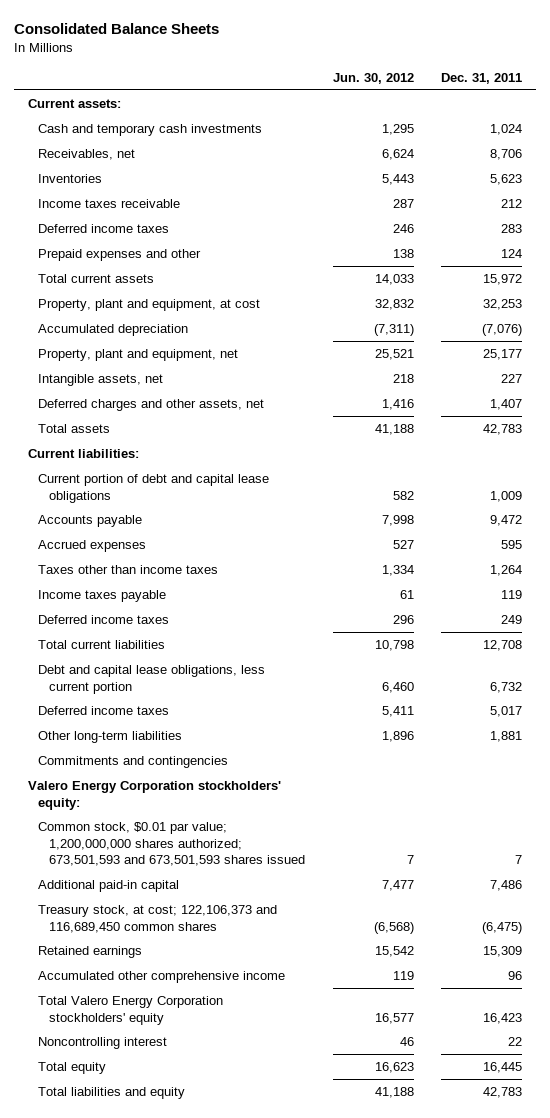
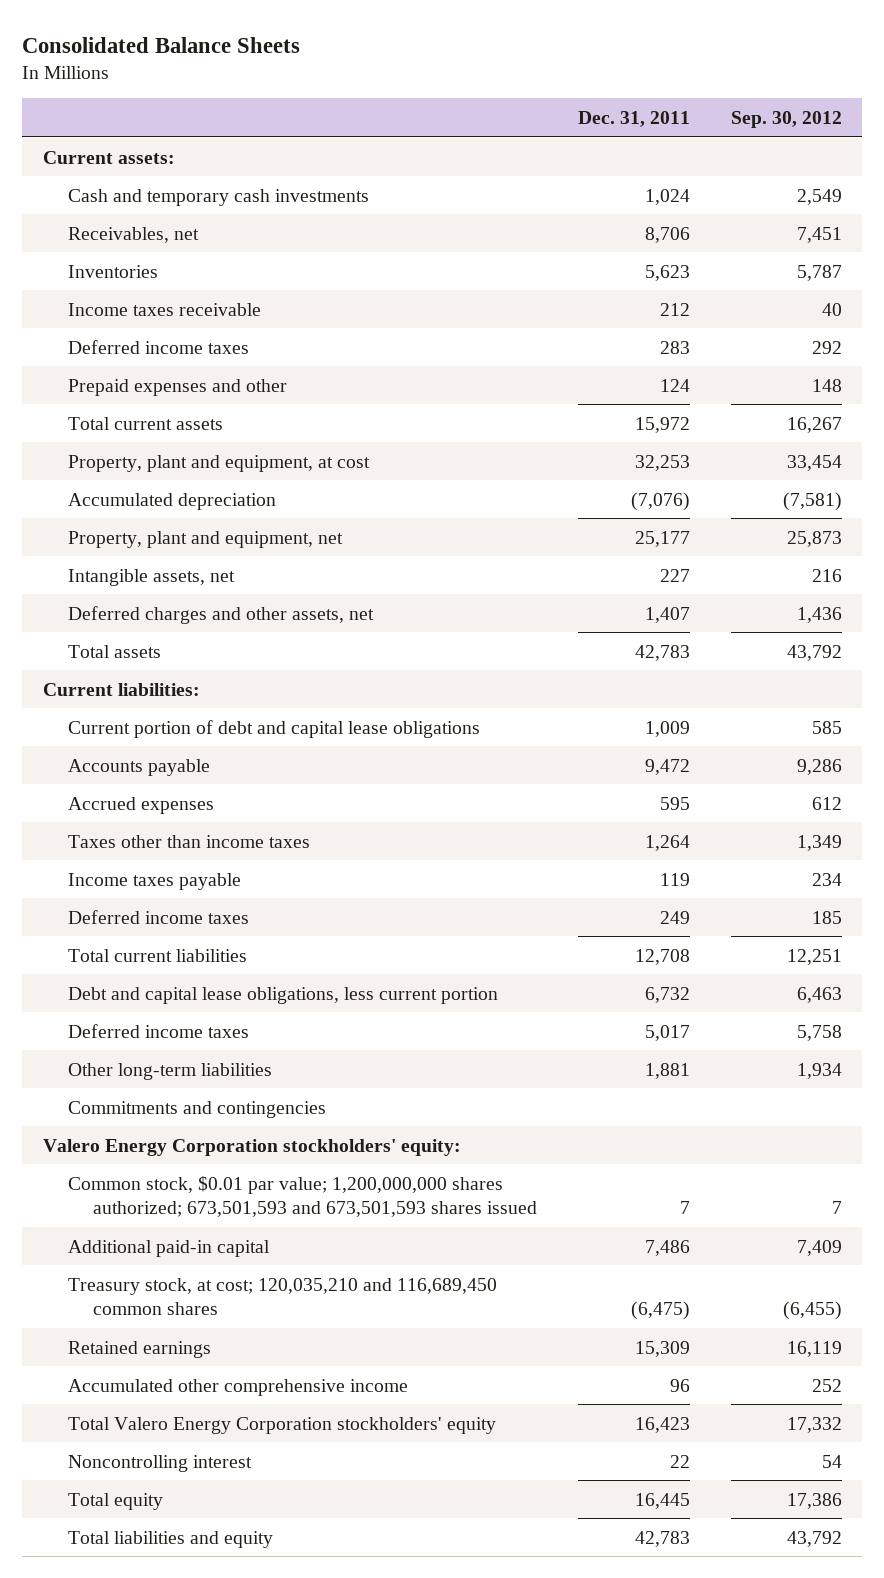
[332,73,414,85] Jun. 30, 2012 -> none
none -> [730,110,842,128] Sep. 30, 2012
[38,904,278,933] Treasury stock, at cost; 122,106,373 and 116,689,450 common shares -> [67,1277,497,1315] Treasury stock, at cost; 120,035,210 and 116,689,450 common shares

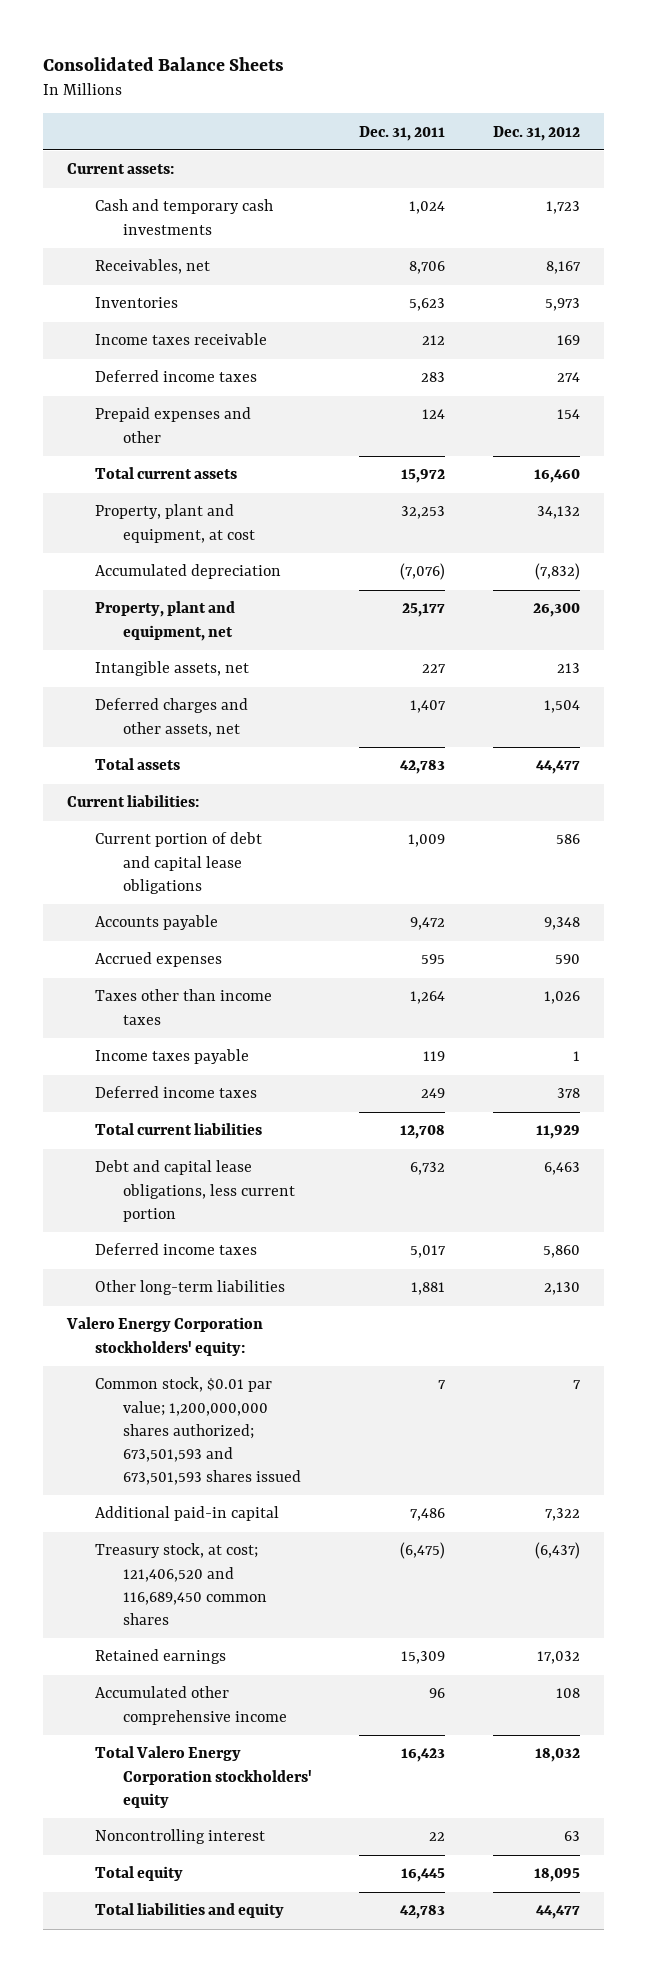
[730,110,842,128] Sep. 30, 2012 -> none
none -> [493,125,581,141] Dec. 31, 2012
[67,1100,326,1118] Commitments and contingencies -> none
[67,1277,497,1315] Treasury stock, at cost; 120,035,210 and 116,689,450 common shares -> [94,1543,267,1625] Treasury stock, at cost; 121,406,520 and 116,689,450 common shares

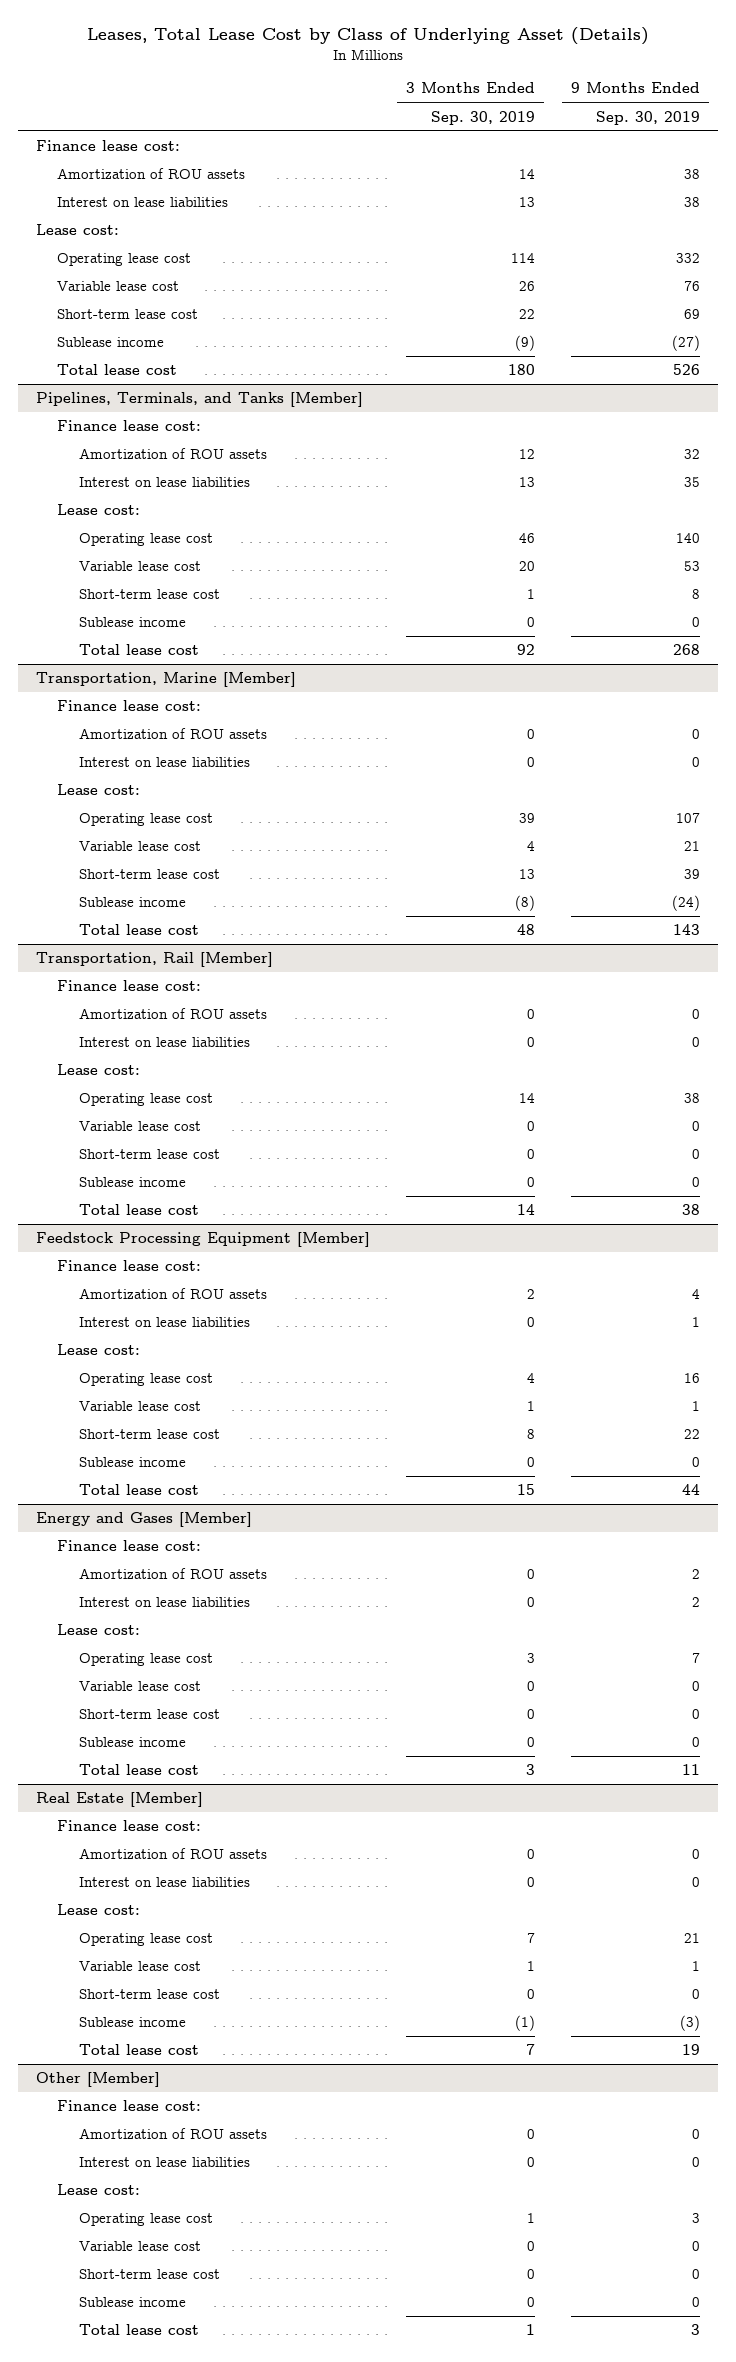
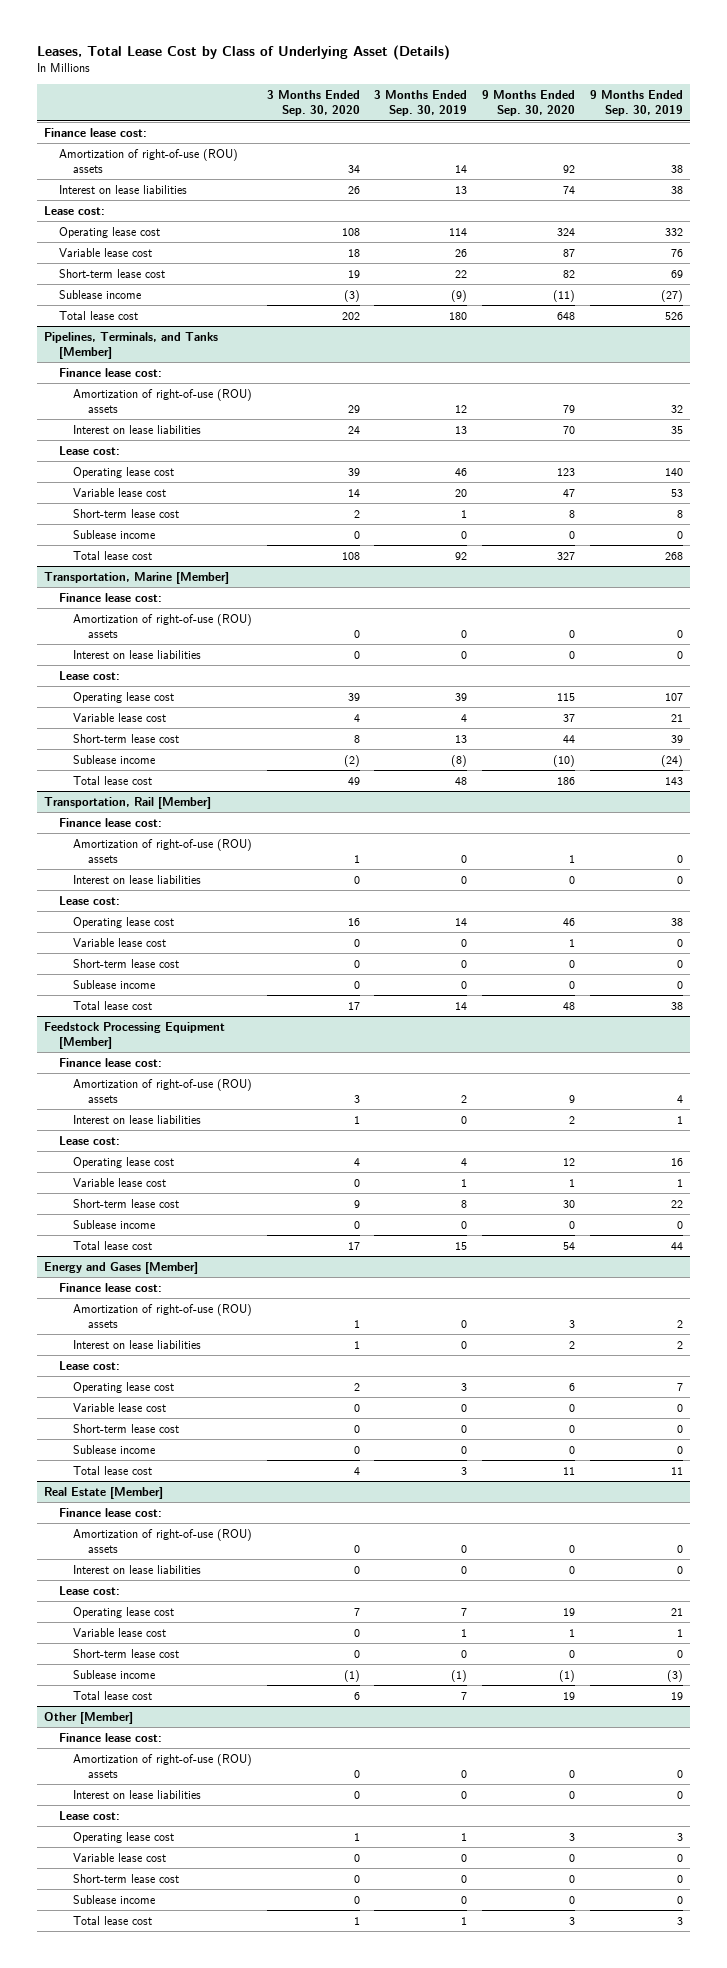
none -> [266,90,360,117] 3 Months Ended Sep. 30, 2020
none -> [481,90,575,117] 9 Months Ended Sep. 30, 2020
[57,168,246,180] Amortization of ROU assets -> [58,149,238,173] Amortization of right-of-use (ROU) assets
[78,448,267,460] Amortization of ROU assets -> [73,389,253,413] Amortization of right-of-use (ROU) assets
[78,728,267,740] Amortization of ROU assets -> [73,614,253,638] Amortization of right-of-use (ROU) assets
[78,1008,267,1020] Amortization of ROU assets -> [73,839,253,863] Amortization of right-of-use (ROU) assets
[78,1288,267,1300] Amortization of ROU assets -> [73,1079,253,1103] Amortization of right-of-use (ROU) assets
[78,1568,267,1580] Amortization of ROU assets -> [73,1304,253,1328] Amortization of right-of-use (ROU) assets
[78,1848,267,1860] Amortization of ROU assets -> [73,1529,253,1553] Amortization of right-of-use (ROU) assets
[78,2128,267,2140] Amortization of ROU assets -> [73,1754,253,1778] Amortization of right-of-use (ROU) assets

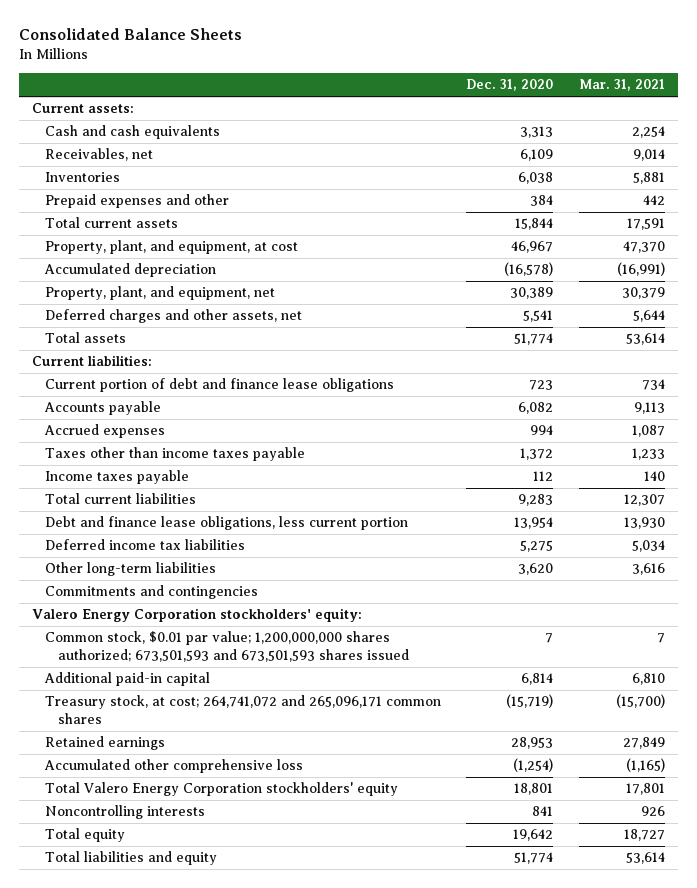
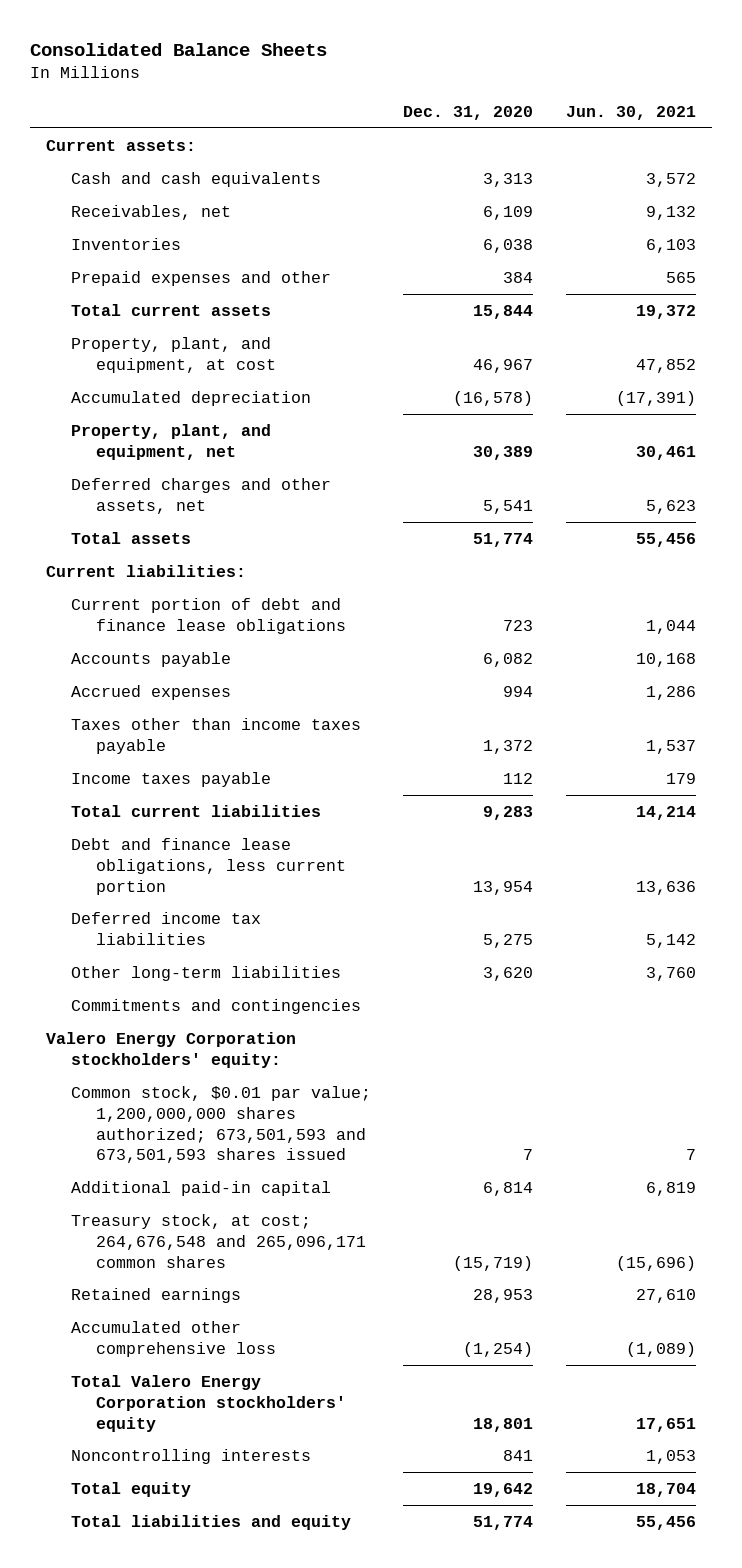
[578,79,665,92] Mar. 31, 2021 -> none
none -> [565,105,696,120] Jun. 30, 2021
[44,695,441,724] Treasury stock, at cost; 264,741,072 and 265,096,171 common shares -> [71,1213,367,1268] Treasury stock, at cost; 264,676,548 and 265,096,171 common shares

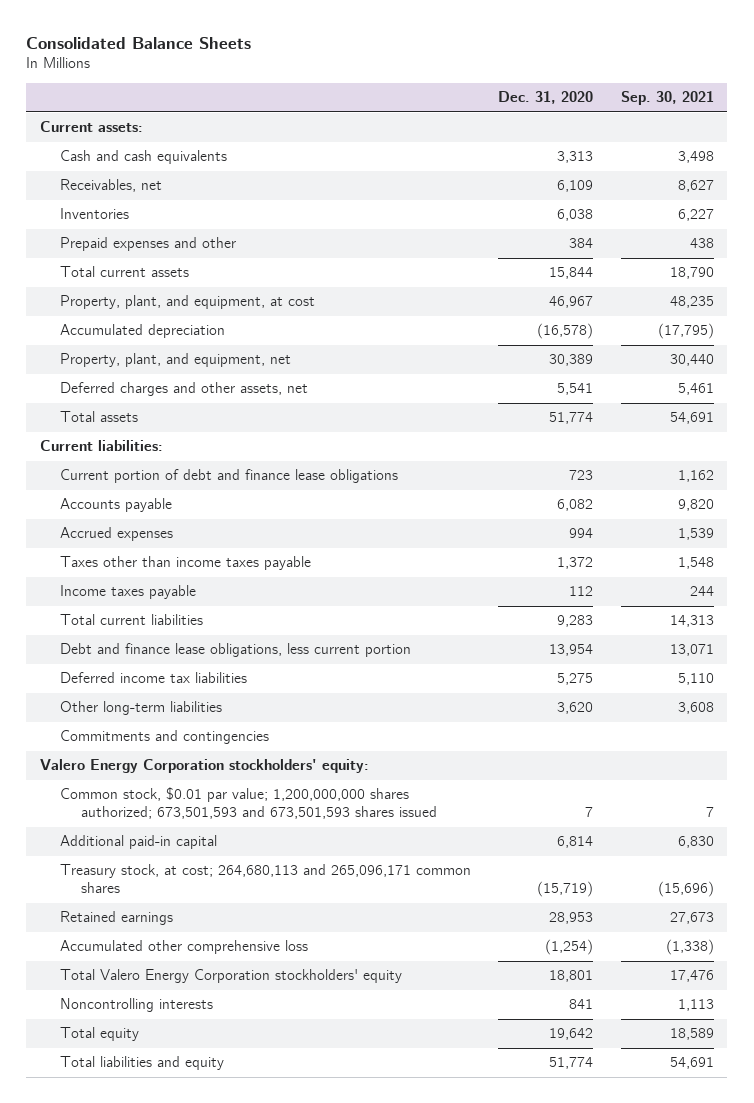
[565,105,696,120] Jun. 30, 2021 -> none
none -> [620,91,714,106] Sep. 30, 2021
[71,1213,367,1268] Treasury stock, at cost; 264,676,548 and 265,096,171 common shares -> [60,864,472,894] Treasury stock, at cost; 264,680,113 and 265,096,171 common shares

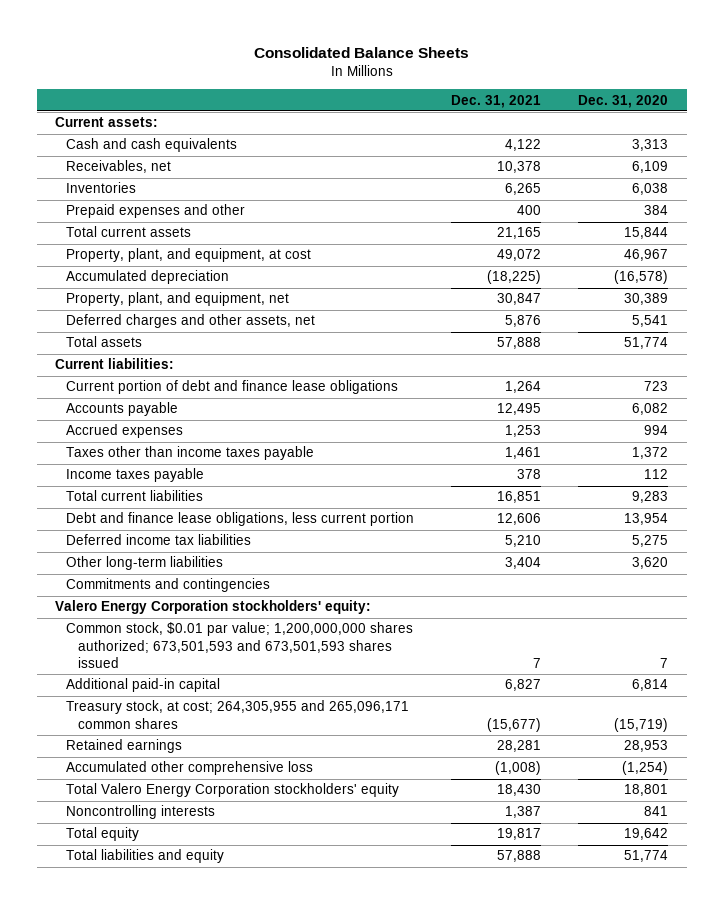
[620,91,714,106] Sep. 30, 2021 -> none
none -> [451,94,542,108] Dec. 31, 2021
[60,864,472,894] Treasury stock, at cost; 264,680,113 and 265,096,171 common shares -> [66,700,410,729] Treasury stock, at cost; 264,305,955 and 265,096,171 common shares

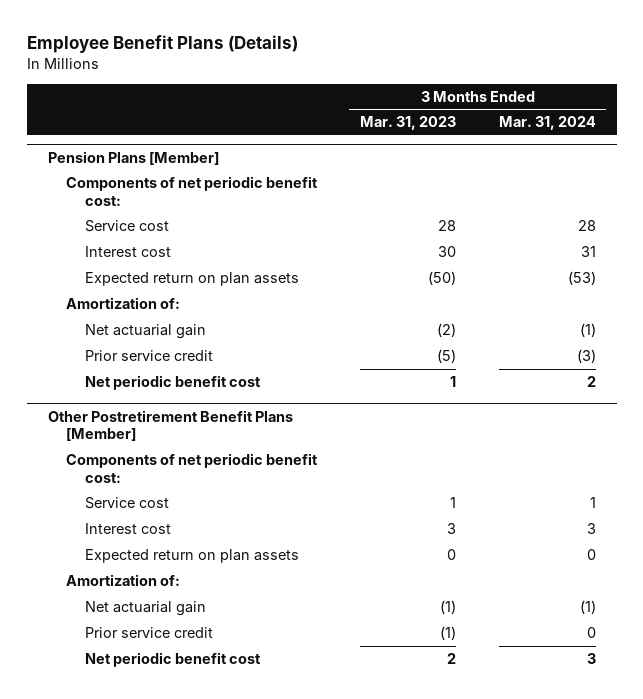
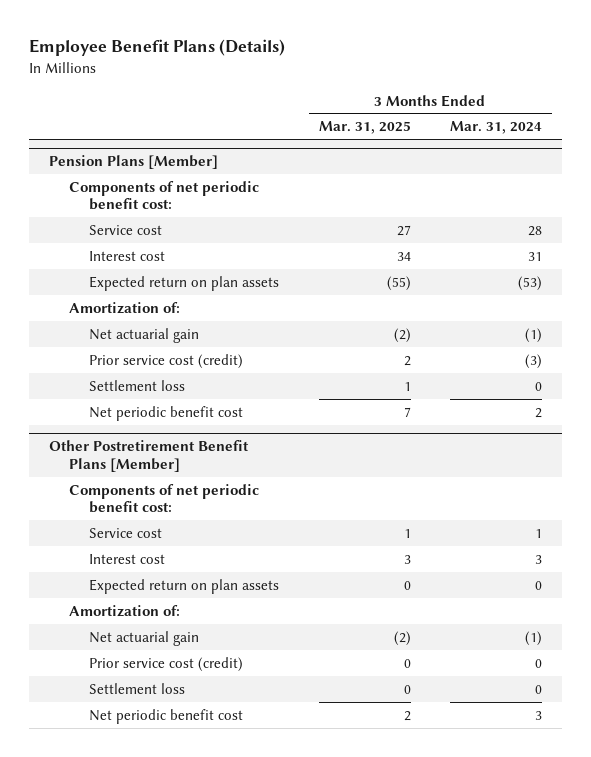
[360,116,457,131] Mar. 31, 2023 -> none
none -> [318,121,411,135] Mar. 31, 2025
[85,350,214,362] Prior service credit -> [89,353,244,369] Prior service cost (credit)
none -> [89,379,186,391] Settlement loss
[85,627,214,639] Prior service credit -> [89,656,244,672] Prior service cost (credit)
none -> [89,682,186,694] Settlement loss

